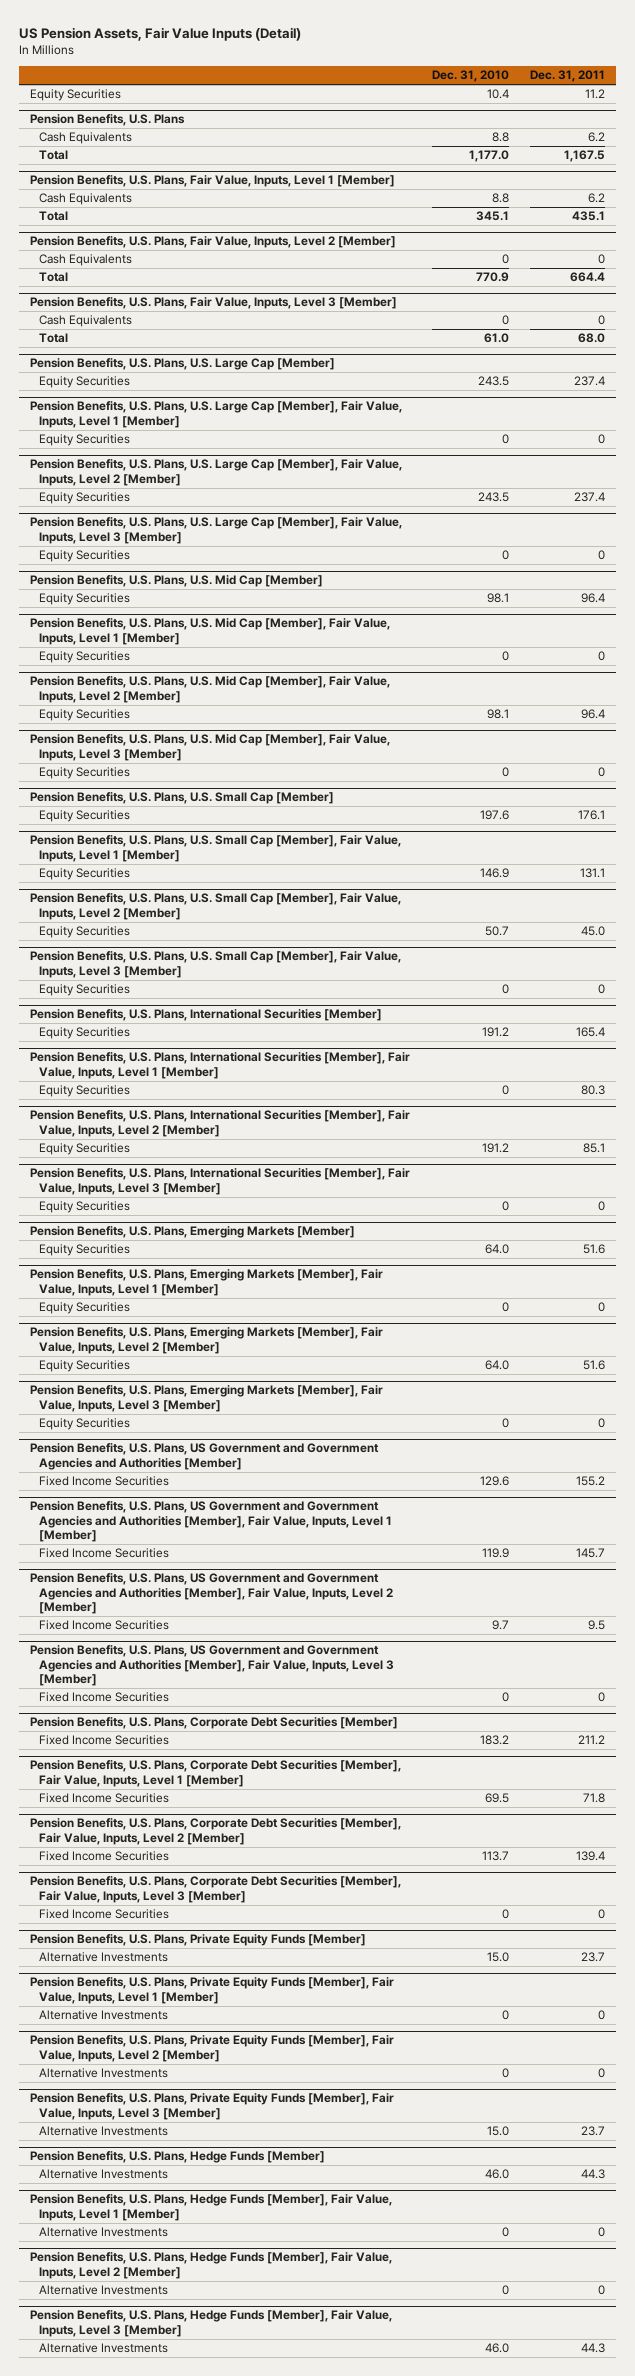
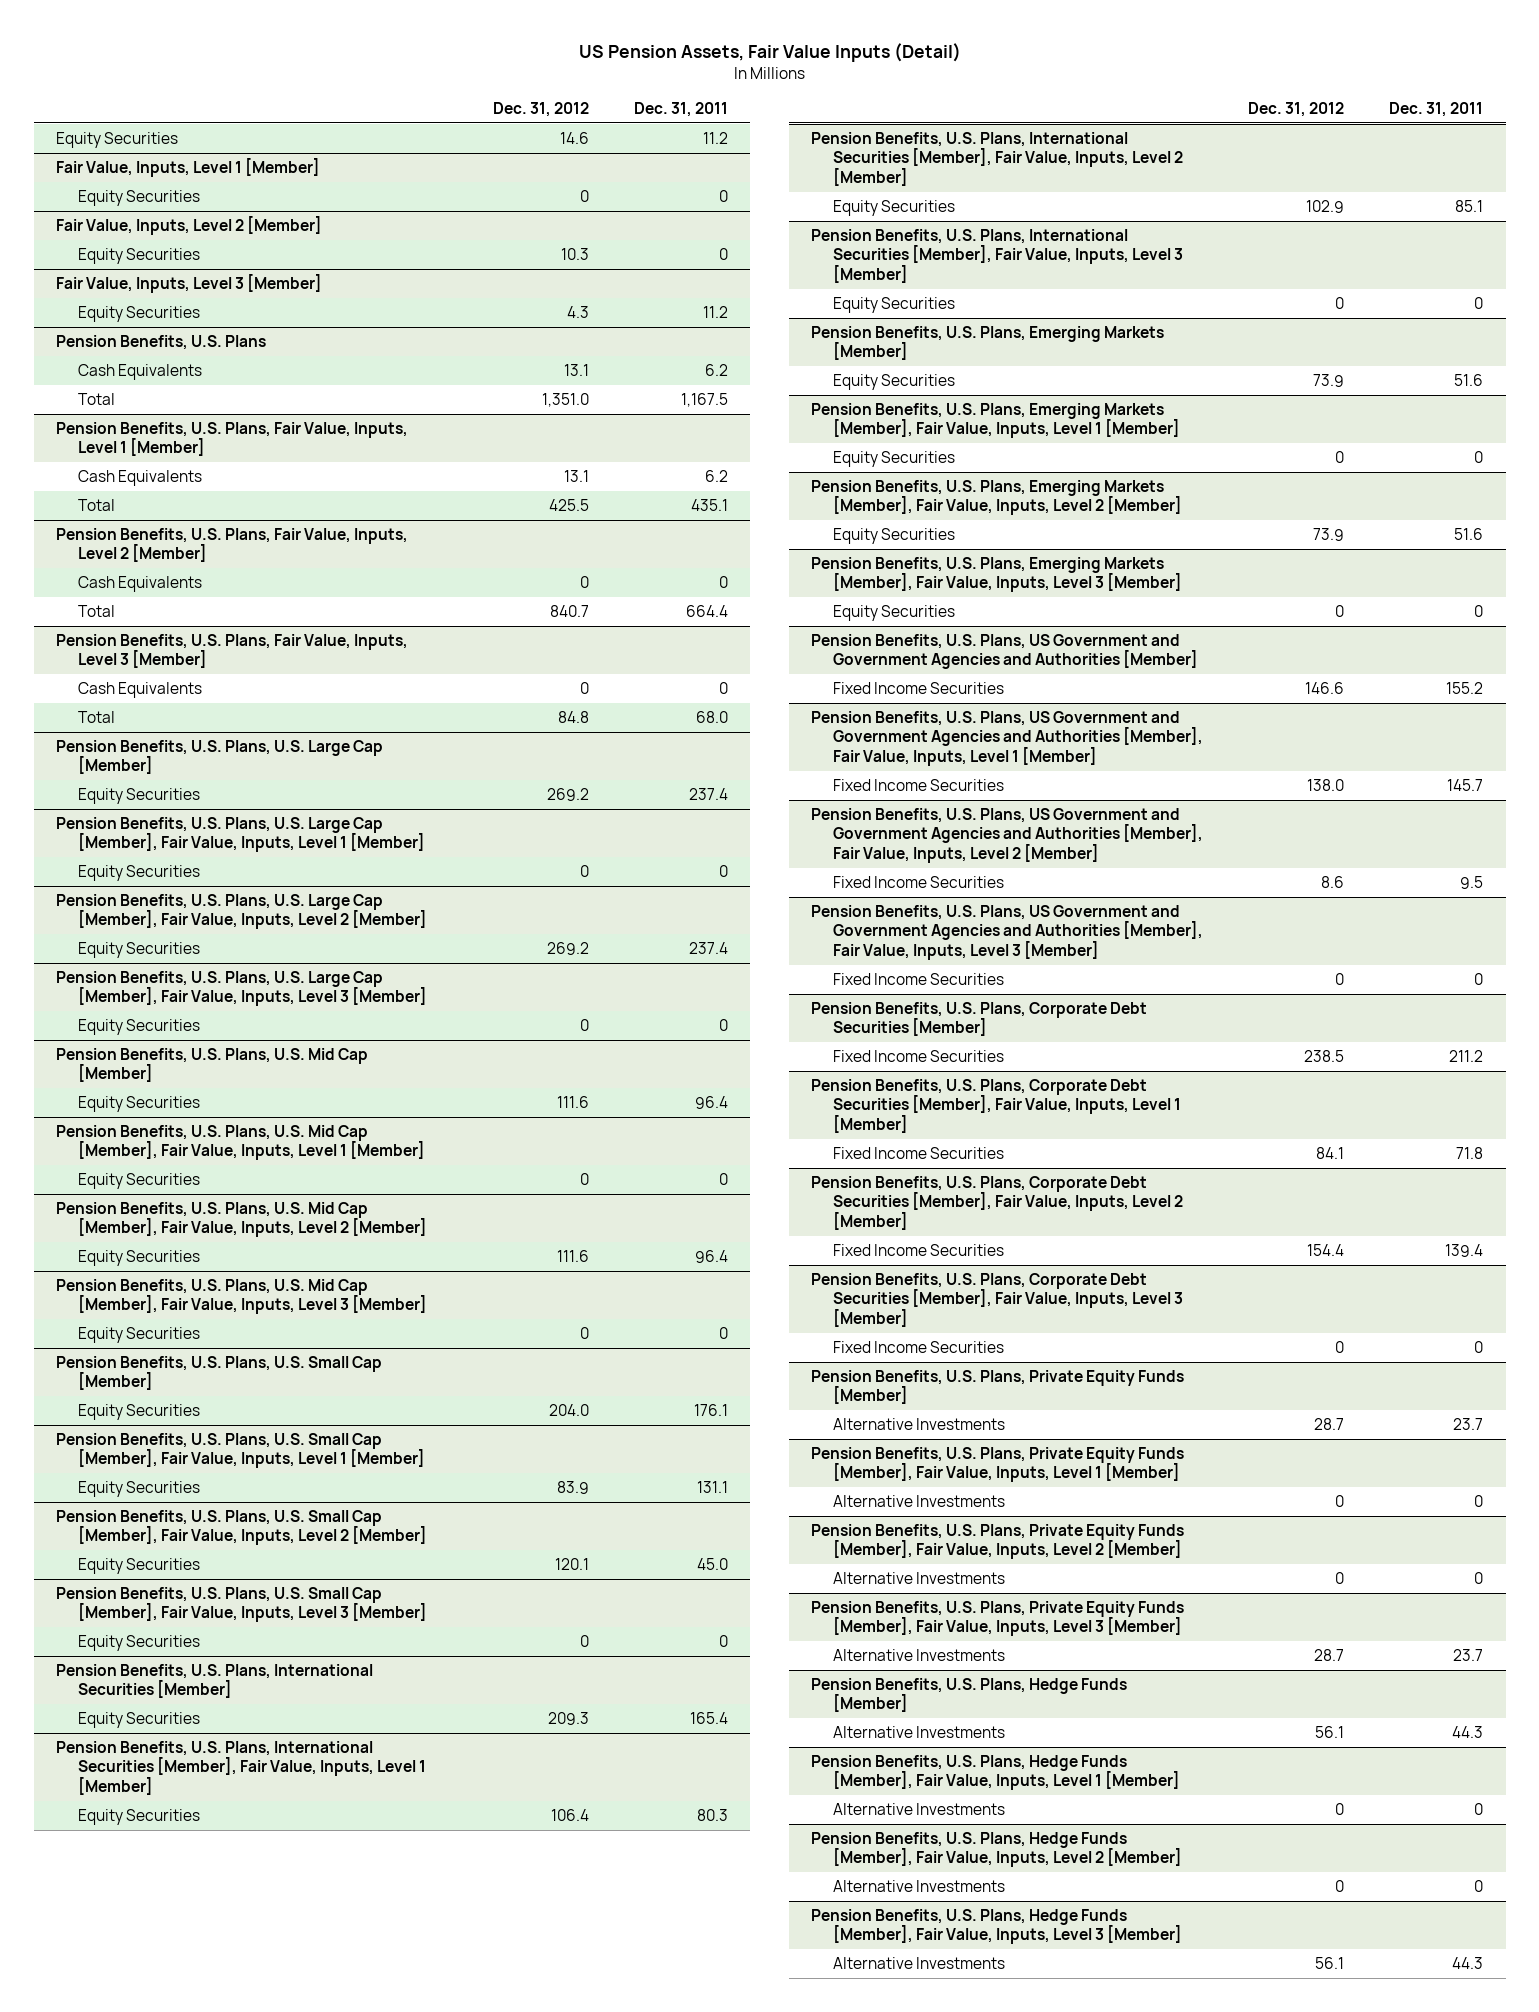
[431,70,509,83] Dec. 31, 2010 -> none
none -> [493,102,590,118] Dec. 31, 2012
none -> [56,157,321,177] Fair Value, Inputs, Level 1 [Member]
none -> [78,189,201,206] Equity Securities
none -> [56,215,323,235] Fair Value, Inputs, Level 2 [Member]
none -> [78,247,201,264] Equity Securities
none -> [56,273,323,293] Fair Value, Inputs, Level 3 [Member]
none -> [78,305,201,322] Equity Securities

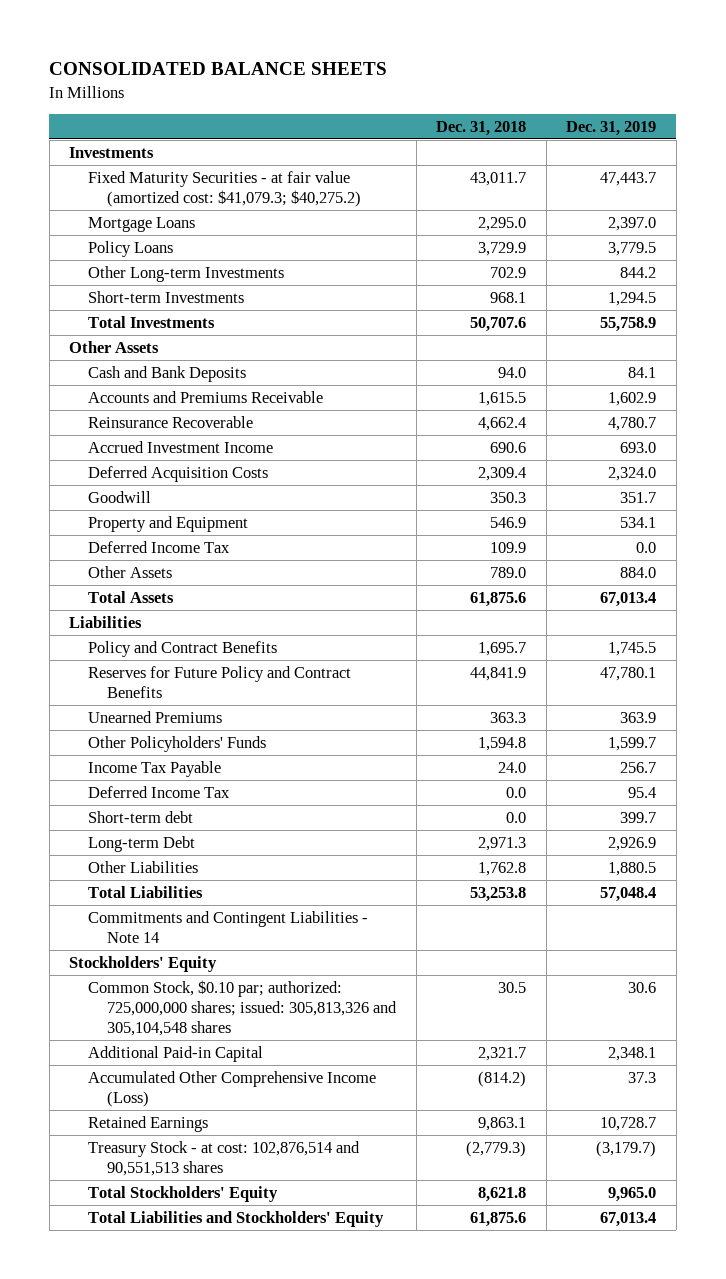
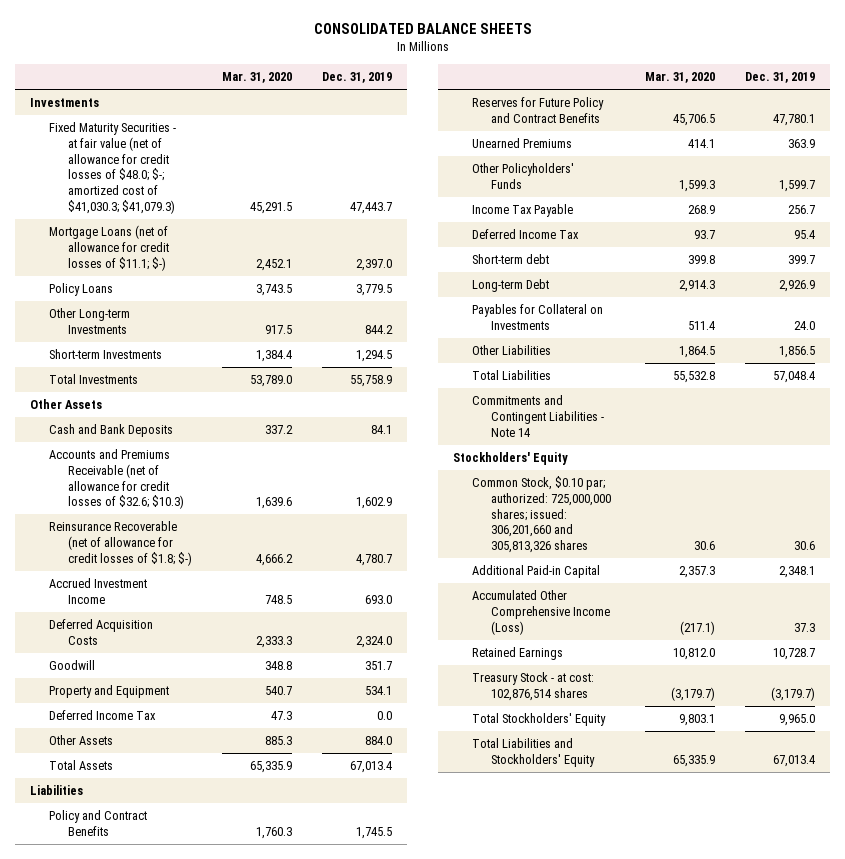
[436,120,527,136] Dec. 31, 2018 -> none
none -> [221,72,292,84] Mar. 31, 2020
[88,170,361,207] Fixed Maturity Securities - at fair value (amortized cost: $41,079.3; $40,275.2) -> [48,122,176,214] Fixed Maturity Securities - at fair value (net of allowance for credit losses of $48.0; $-; amortized cost of $41,030.3; $41,079.3)
[88,216,196,232] Mortgage Loans -> [48,225,169,271] Mortgage Loans (net of allowance for credit losses of $11.1; $-)
[88,390,324,403] Accounts and Premiums Receivable -> [48,449,184,510] Accounts and Premiums Receivable (net of allowance for credit losses of $32.6; $10.3)
[88,415,254,428] Reinsurance Recoverable -> [48,521,192,566] Reinsurance Recoverable (net of allowance for credit losses of $1.8; $-)
none -> [472,304,604,330] Payables for Collateral on Investments
[608,861,657,876] 1,880.5 -> [779,346,816,359] 1,856.5
[88,979,397,1036] Common Stock, $0.10 par; authorized: 725,000,000 shares; issued: 305,813,326 and 305,104,548 shares -> [472,476,612,553] Common Stock, $0.10 par; authorized: 725,000,000 shares; issued: 306,201,660 and 305,813,326 shares
[88,1140,361,1176] Treasury Stock - at cost: 102,876,514 and 90,551,513 shares -> [472,672,595,701] Treasury Stock - at cost: 102,876,514 shares

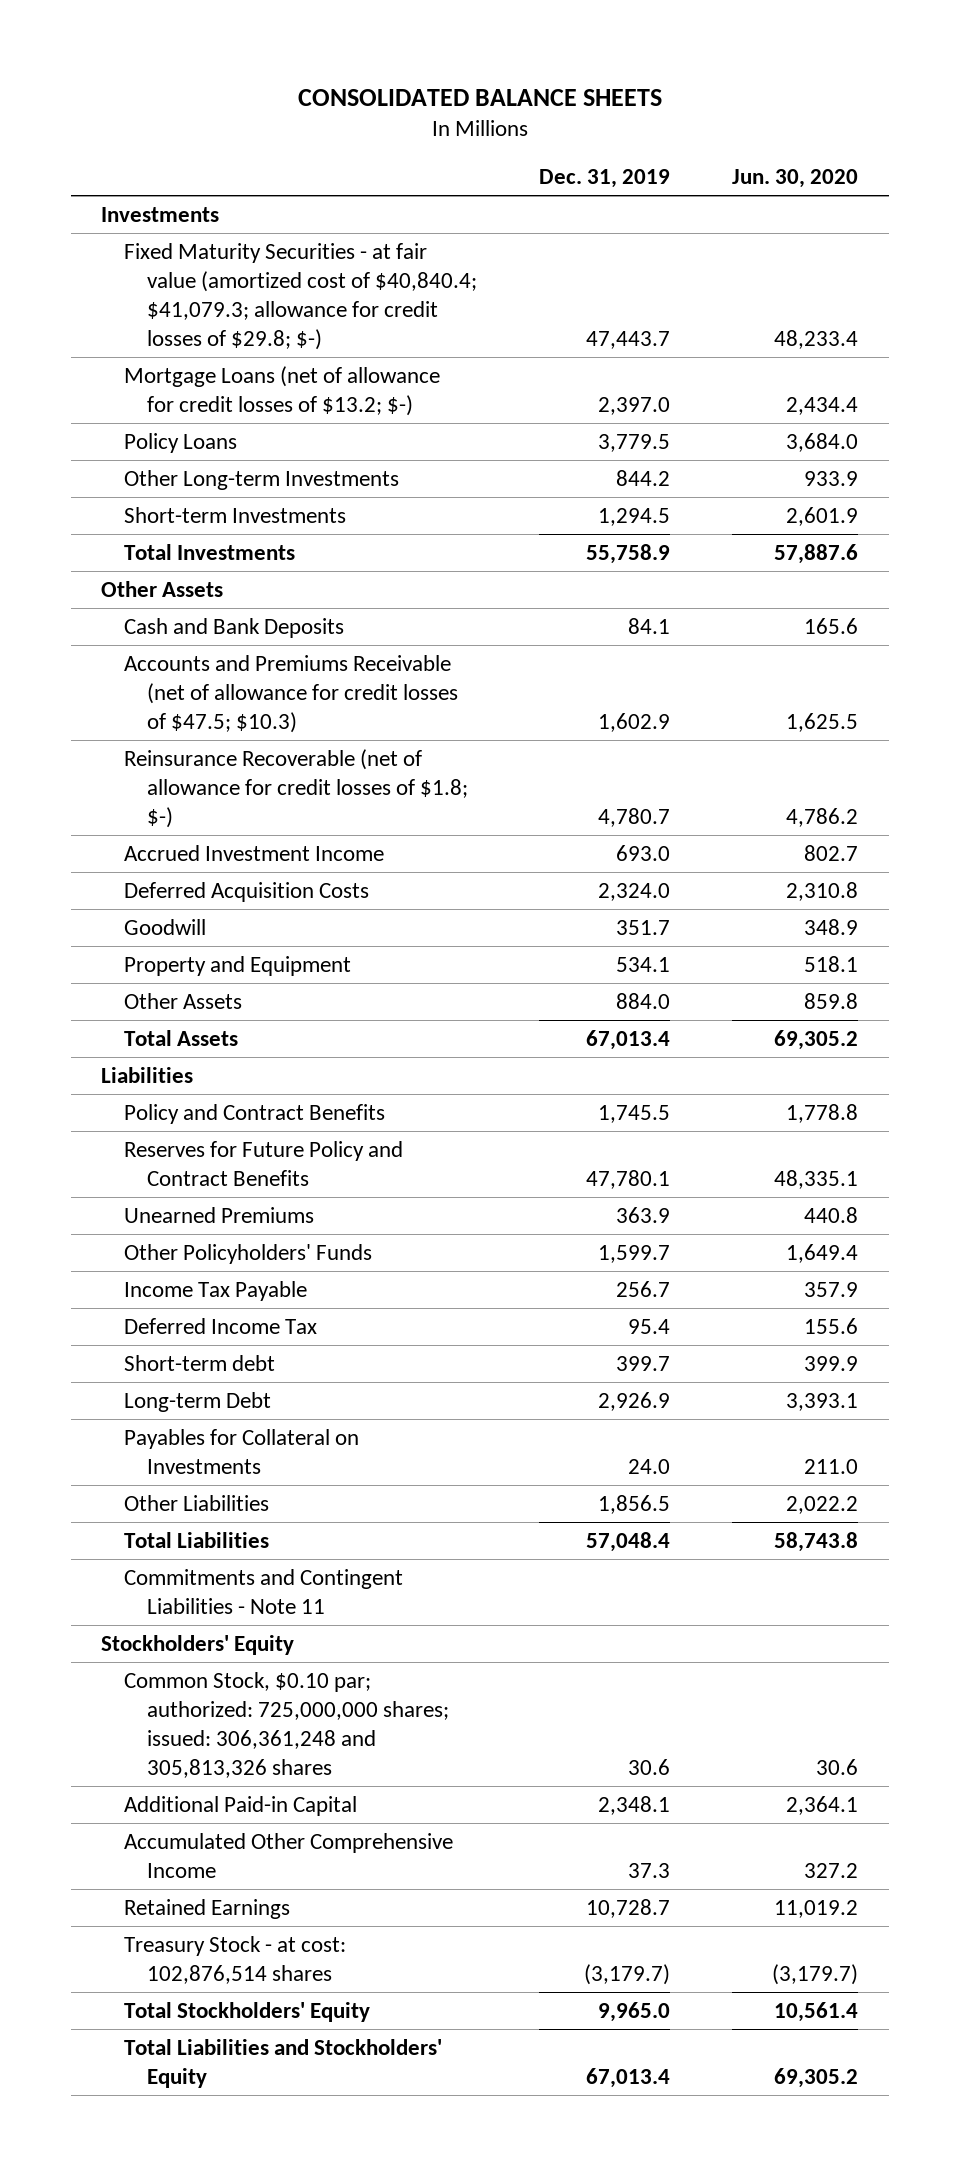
[221,72,292,84] Mar. 31, 2020 -> none
none -> [732,169,859,189] Jun. 30, 2020
[48,122,176,214] Fixed Maturity Securities - at fair value (net of allowance for credit losses of $48.0; $-; amortized cost of $41,030.3; $41,079.3) -> [124,242,478,350] Fixed Maturity Securities - at fair value (amortized cost of $40,840.4; $41,079.3; allowance for credit losses of $29.8; $-)
[48,225,169,271] Mortgage Loans (net of allowance for credit losses of $11.1; $-) -> [124,365,441,416] Mortgage Loans (net of allowance for credit losses of $13.2; $-)
[48,449,184,510] Accounts and Premiums Receivable (net of allowance for credit losses of $32.6; $10.3) -> [124,654,459,733] Accounts and Premiums Receivable (net of allowance for credit losses of $47.5; $10.3)
[48,710,156,721] Deferred Income Tax -> none
[472,395,605,437] Commitments and Contingent Liabilities - Note 14 -> [124,1568,404,1614] Commitments and Contingent Liabilities - Note 11
[472,476,612,553] Common Stock, $0.10 par; authorized: 725,000,000 shares; issued: 306,201,660 and 305,813,326 shares -> [124,1671,450,1778] Common Stock, $0.10 par; authorized: 725,000,000 shares; issued: 306,361,248 and 305,813,326 shares
[472,590,611,635] Accumulated Other Comprehensive Income (Loss) -> [124,1832,454,1878] Accumulated Other Comprehensive Income

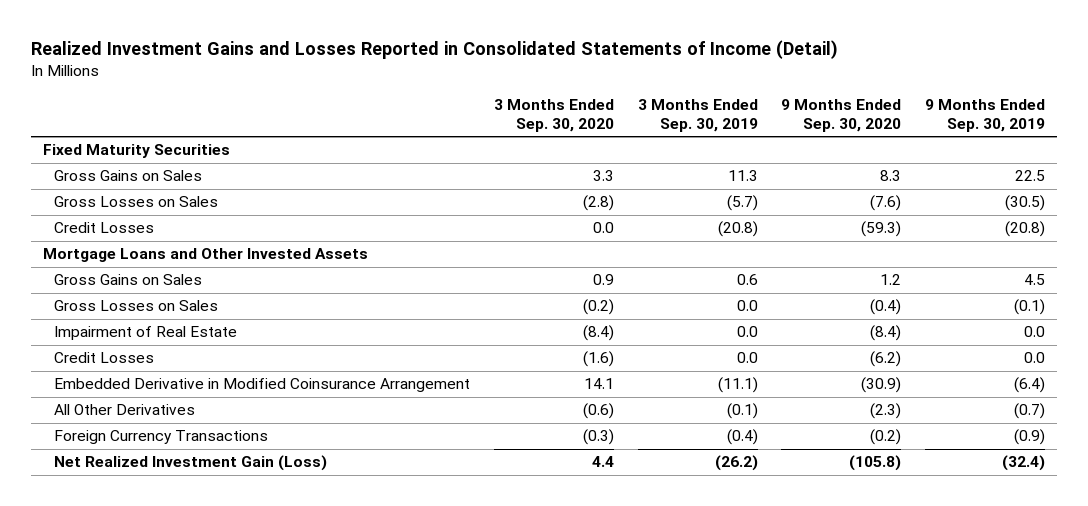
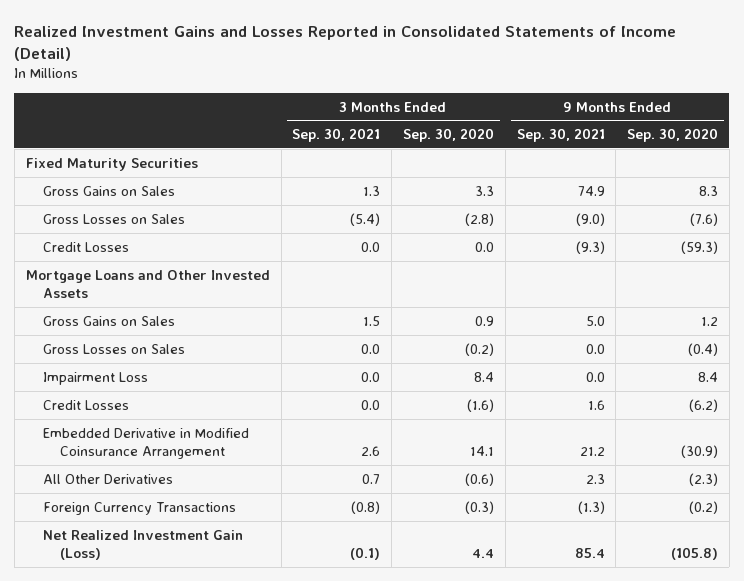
[637,99,758,133] 3 Months Ended Sep. 30, 2019 -> none
[925,99,1046,133] 9 Months Ended Sep. 30, 2019 -> none
none -> [292,128,381,143] Sep. 30, 2021
none -> [516,128,605,143] Sep. 30, 2021
[53,326,237,341] Impairment of Real Estate -> [42,371,148,385] Impairment Loss
[582,325,614,342] (8.4) -> [473,371,494,382] 8.4
[870,325,902,342] (8.4) -> [698,371,719,382] 8.4

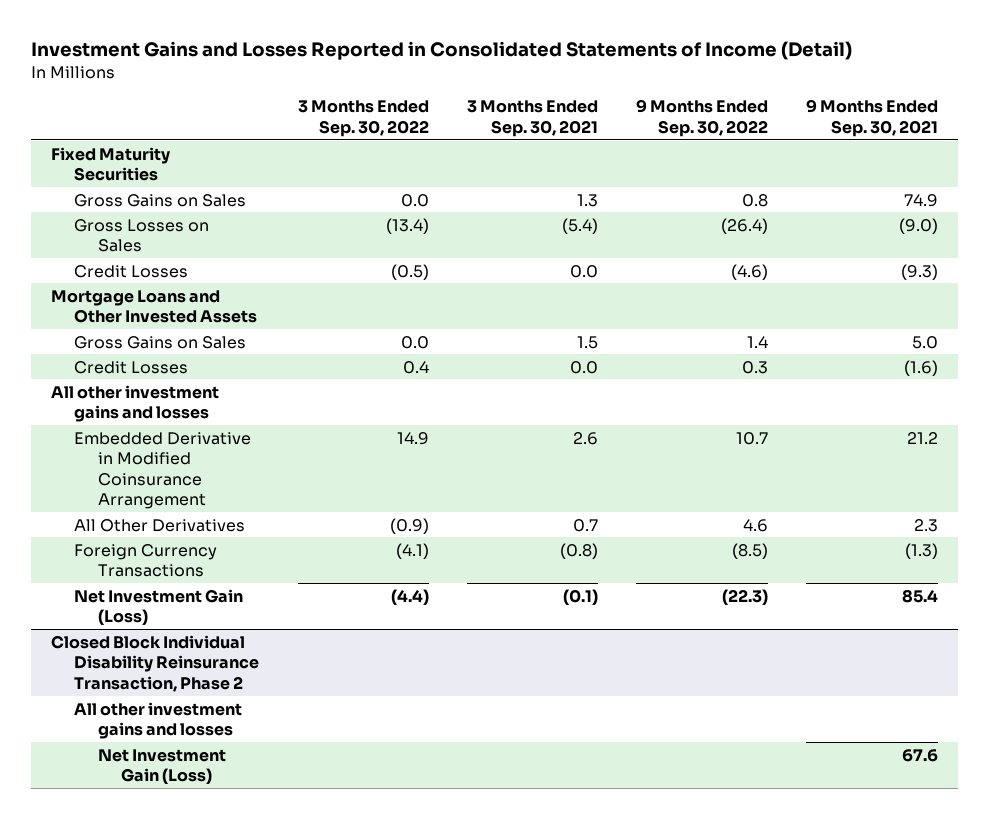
[14,25,677,62] Realized Investment Gains and Losses Reported in Consolidated Statements of Income (Detail) -> [31,41,853,61] Investment Gains and Losses Reported in Consolidated Statements of Income (Detail)
[402,128,494,143] Sep. 30, 2020 -> none
[627,128,719,143] Sep. 30, 2020 -> none
none -> [297,100,429,137] 3 Months Ended Sep. 30, 2022
none -> [636,99,769,137] 9 Months Ended Sep. 30, 2022
[42,343,185,354] Gross Losses on Sales -> none
[42,371,148,385] Impairment Loss -> none
[587,399,605,410] 1.6 -> [904,359,939,376] (1.6)
none -> [50,384,219,423] All other investment gains and losses
[42,529,243,560] Net Realized Investment Gain (Loss) -> [74,588,244,626] Net Investment Gain (Loss)
none -> [50,634,260,692] Closed Block Individual Disability Reinsurance Transaction, Phase 2
none -> [74,701,243,740] All other investment gains and losses
none -> [97,748,226,785] Net Investment Gain (Loss)

